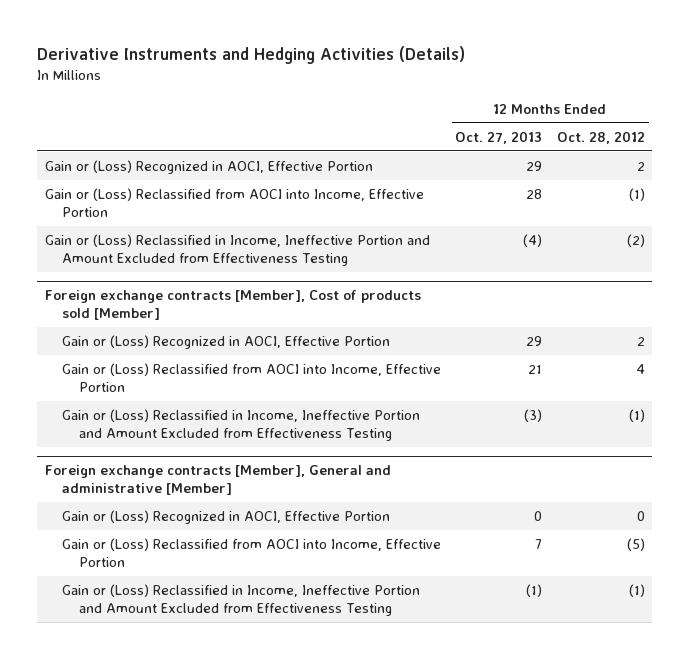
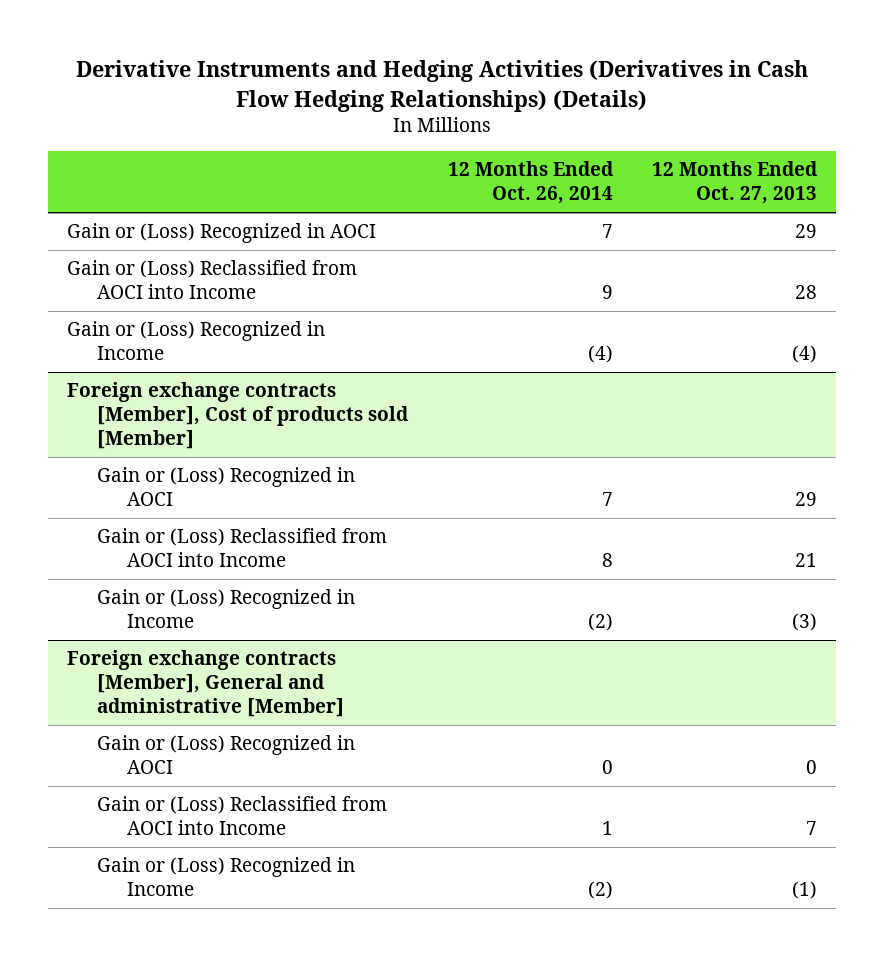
[37,46,466,65] Derivative Instruments and Hedging Activities (Details) -> [76,60,809,112] Derivative Instruments and Hedging Activities (Derivatives in Cash Flow Hedging Relationships) (Details)
[557,130,646,144] Oct. 28, 2012 -> none
none -> [447,161,614,205] 12 Months Ended Oct. 26, 2014
[44,160,373,175] Gain or (Loss) Recognized in AOCI, Effective Portion -> [67,223,377,244] Gain or (Loss) Recognized in AOCI
[44,188,424,218] Gain or (Loss) Reclassified from AOCI into Income, Effective Portion -> [67,260,358,300] Gain or (Loss) Reclassified from AOCI into Income
[44,234,430,267] Gain or (Loss) Reclassified in Income, Ineffective Portion and Amount Excluded from Effectiveness Testing -> [67,321,326,361] Gain or (Loss) Recognized in Income
[61,335,390,350] Gain or (Loss) Recognized in AOCI, Effective Portion -> [97,467,356,507] Gain or (Loss) Recognized in AOCI
[61,363,441,393] Gain or (Loss) Reclassified from AOCI into Income, Effective Portion -> [97,528,388,568] Gain or (Loss) Reclassified from AOCI into Income
[61,409,420,442] Gain or (Loss) Reclassified in Income, Ineffective Portion and Amount Excluded from Effectiveness Testing -> [97,589,356,629] Gain or (Loss) Recognized in Income
[61,510,390,525] Gain or (Loss) Recognized in AOCI, Effective Portion -> [97,735,356,775] Gain or (Loss) Recognized in AOCI
[61,538,441,568] Gain or (Loss) Reclassified from AOCI into Income, Effective Portion -> [97,796,388,836] Gain or (Loss) Reclassified from AOCI into Income
[61,584,420,617] Gain or (Loss) Reclassified in Income, Ineffective Portion and Amount Excluded from Effectiveness Testing -> [97,857,356,897] Gain or (Loss) Recognized in Income

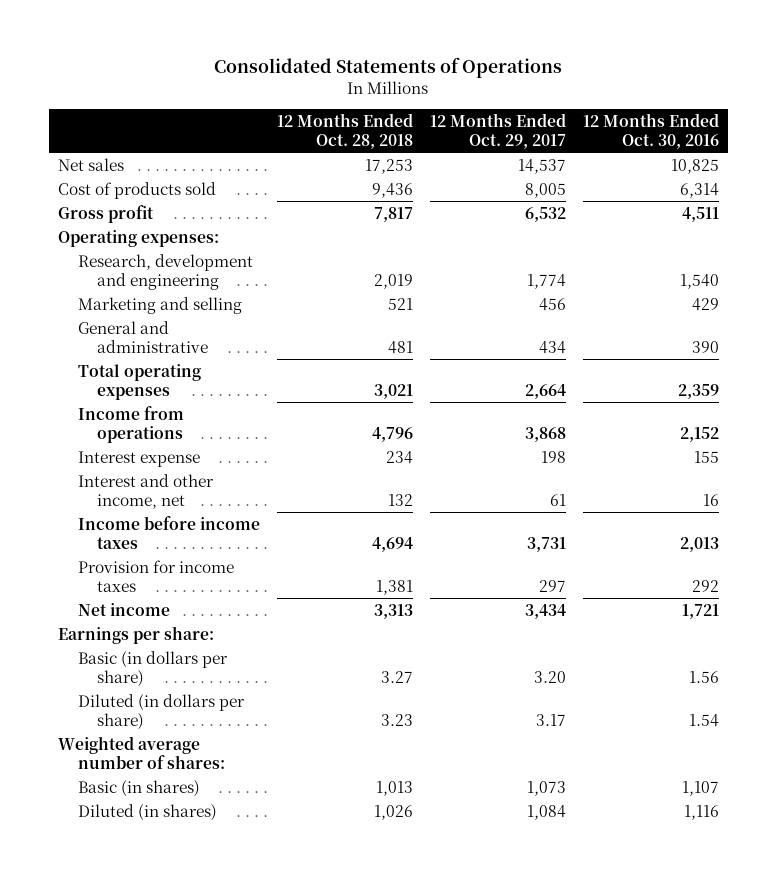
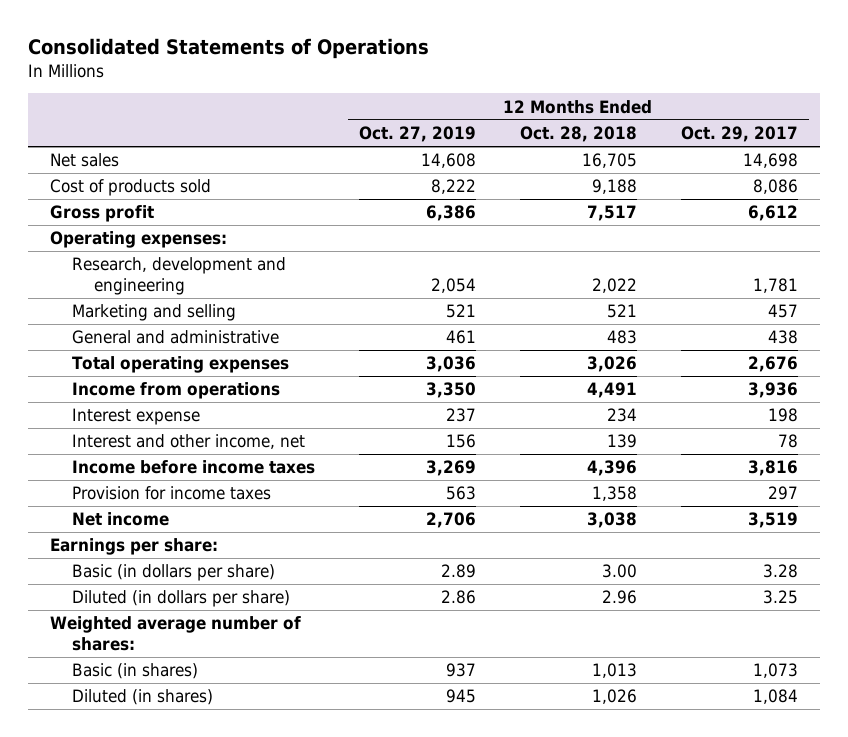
[583,112,720,149] 12 Months Ended Oct. 30, 2016 -> none
none -> [358,126,476,143] Oct. 27, 2019
[364,158,413,174] 17,253 -> [581,153,637,169] 16,705
[517,158,566,174] 14,537 -> [743,153,799,169] 14,698
[371,182,413,198] 9,436 -> [591,179,637,195] 9,188
[524,182,566,198] 8,005 -> [753,179,799,195] 8,086
[373,206,413,222] 7,817 -> [586,205,637,222] 7,517
[524,206,566,222] 6,532 -> [748,205,799,222] 6,612
[373,273,413,289] 2,019 -> [591,278,637,294] 2,022
[526,273,566,289] 1,774 -> [753,278,799,294] 1,781
[538,297,566,311] 456 -> [768,304,799,319] 457
[387,340,413,354] 481 -> [606,330,637,345] 483
[538,340,566,354] 434 -> [768,330,799,345] 438
[373,383,413,399] 3,021 -> [586,356,637,373] 3,026
[524,383,566,399] 2,664 -> [748,356,799,373] 2,676
[371,426,413,442] 4,796 -> [586,382,637,399] 4,491
[524,426,566,442] 3,868 -> [748,382,799,399] 3,936
[387,493,413,506] 132 -> [606,434,637,449] 139
[549,493,566,506] 61 -> [778,434,799,449] 78
[371,536,413,552] 4,694 -> [586,460,637,477] 4,396
[526,536,566,552] 3,731 -> [748,460,799,477] 3,816
[375,579,413,595] 1,381 -> [591,486,637,502] 1,358
[373,603,413,619] 3,313 -> [586,512,637,529] 3,038
[524,603,566,619] 3,434 -> [748,512,799,529] 3,519
[380,670,413,683] 3.27 -> [601,564,637,579] 3.00
[533,670,566,683] 3.20 -> [763,564,799,579] 3.28
[380,713,413,726] 3.23 -> [601,590,637,605] 2.96
[535,713,566,726] 3.17 -> [763,590,799,605] 3.25

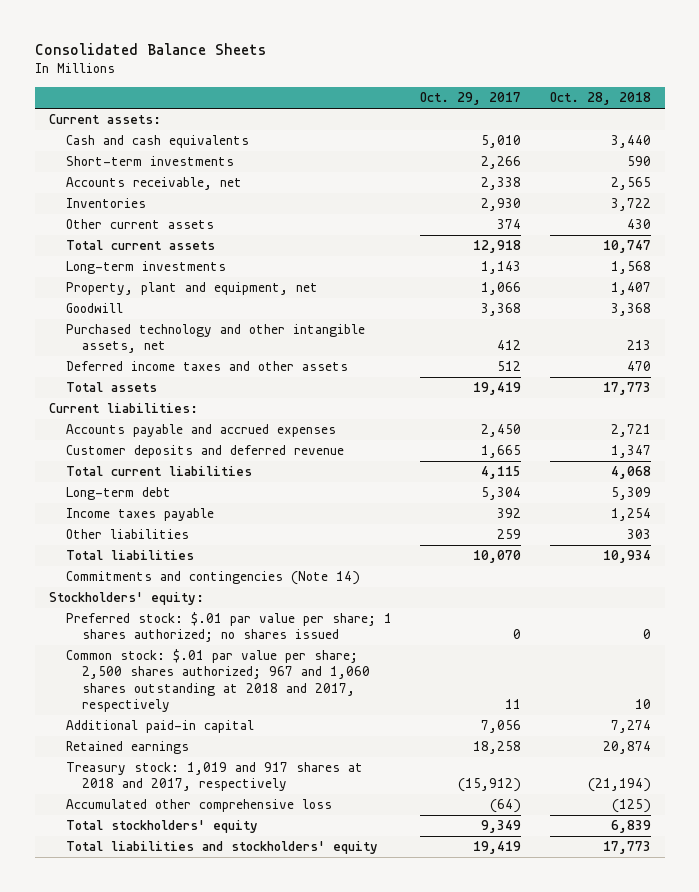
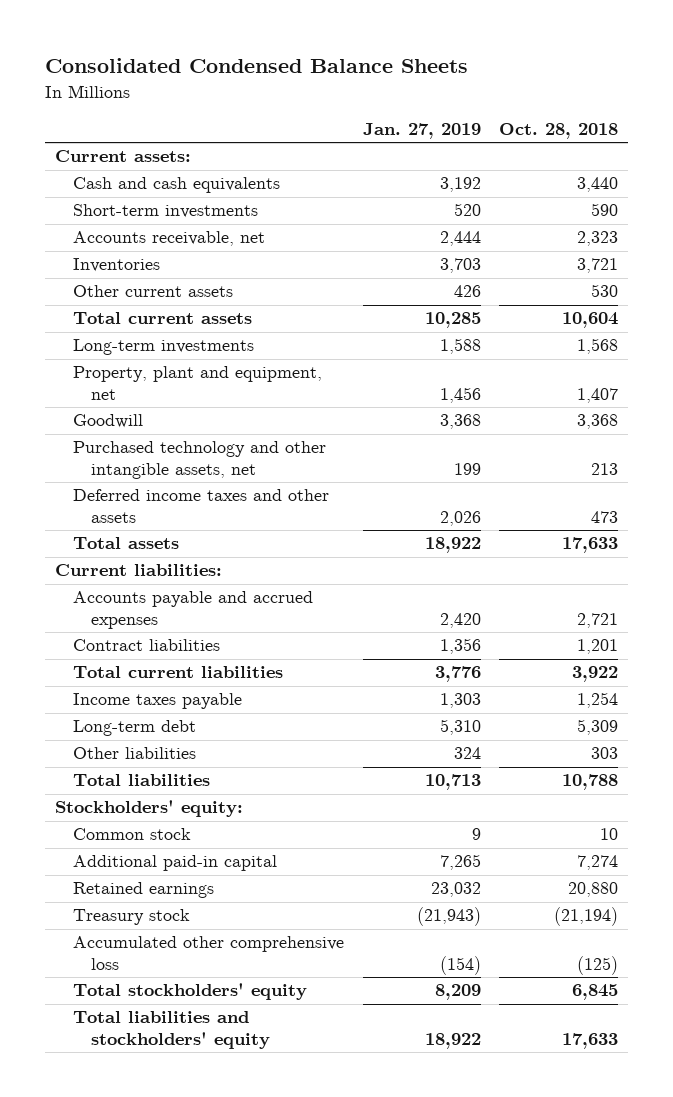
[34,43,266,56] Consolidated Balance Sheets -> [45,58,469,74] Consolidated Condensed Balance Sheets
[420,92,522,106] Oct. 29, 2017 -> none
none -> [362,122,481,139] Jan. 27, 2019
[610,177,651,191] 2,565 -> [577,231,619,247] 2,323
[610,198,651,212] 3,722 -> [577,258,619,274] 3,721
[626,219,651,230] 430 -> [591,284,619,298] 530
[602,240,651,254] 10,747 -> [562,312,619,329] 10,604
[626,361,651,372] 470 -> [591,510,619,523] 473
[602,382,651,396] 17,773 -> [562,537,619,554] 17,633
[65,445,344,459] Customer deposits and deferred revenue -> none
none -> [72,639,220,652] Contract liabilities
[610,466,651,480] 4,068 -> [572,666,619,683] 3,922
[65,487,171,501] Long-term debt -> [72,720,196,737] Long-term debt
[65,571,360,586] Commitments and contingencies (Note 14) -> none
[602,550,651,564] 10,934 -> [562,774,619,791] 10,788
[65,612,392,643] Preferred stock: $.01 par value per share; 1 shares authorized; no shares issued -> none
[65,649,371,712] Common stock: $.01 par value per share; 2,500 shares authorized; 967 and 1,060 shares outstanding at 2018 and 2017, respectively -> [72,828,191,841] Common stock
[602,741,651,755] 20,874 -> [568,882,619,898] 20,880
[65,762,363,792] Treasury stock: 1,019 and 917 shares at 2018 and 2017, respectively -> [72,909,190,926] Treasury stock
[610,820,651,834] 6,839 -> [572,984,619,1001] 6,845
[602,841,651,855] 17,773 -> [562,1032,619,1049] 17,633

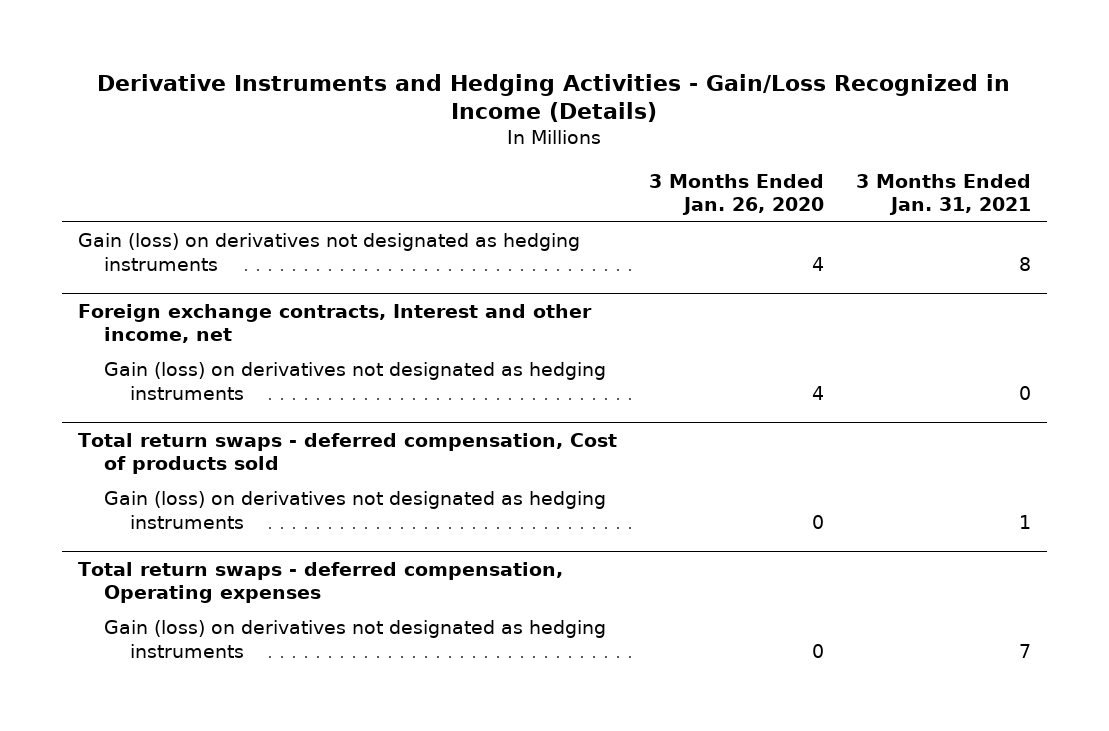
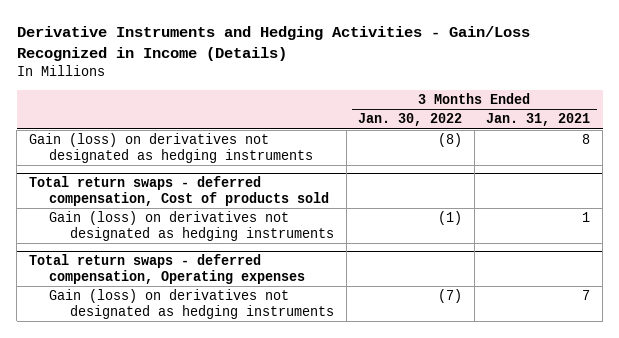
[648,173,824,215] 3 Months Ended Jan. 26, 2020 -> none
none -> [358,113,463,127] Jan. 30, 2022
[77,304,592,344] Foreign exchange contracts, Interest and other income, net -> none
[103,362,606,400] Gain (loss) on derivatives not designated as hedging instruments -> none

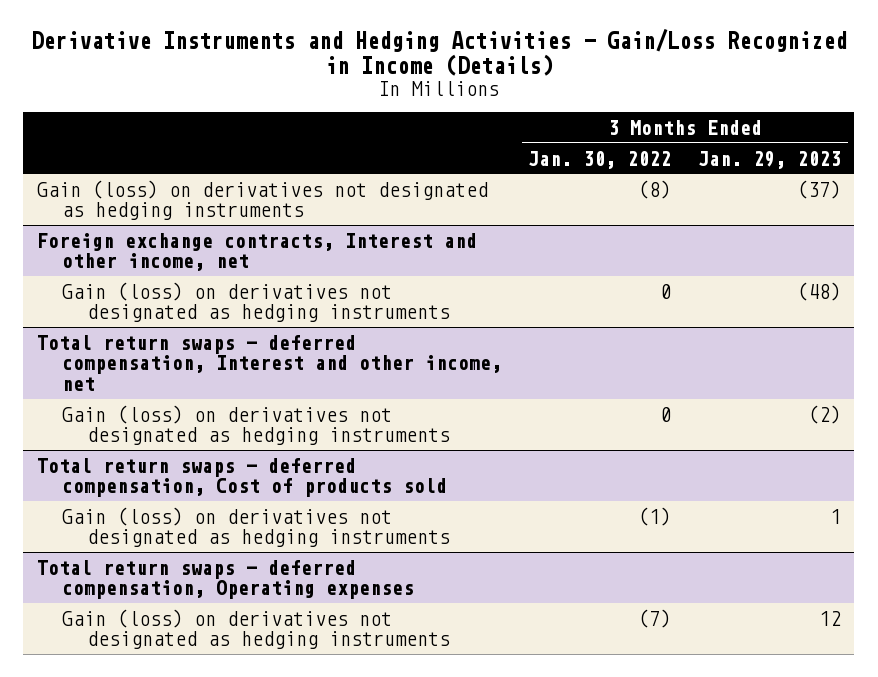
[486,113,591,127] Jan. 31, 2021 -> none
none -> [697,150,841,169] Jan. 29, 2023
none -> [36,232,477,272] Foreign exchange contracts, Interest and other income, net
none -> [61,281,451,323] Gain (loss) on derivatives not designated as hedging instruments
none -> [36,334,502,391] Total return swaps - deferred compensation, Interest and other income, net
none -> [61,404,451,446] Gain (loss) on derivatives not designated as hedging instruments

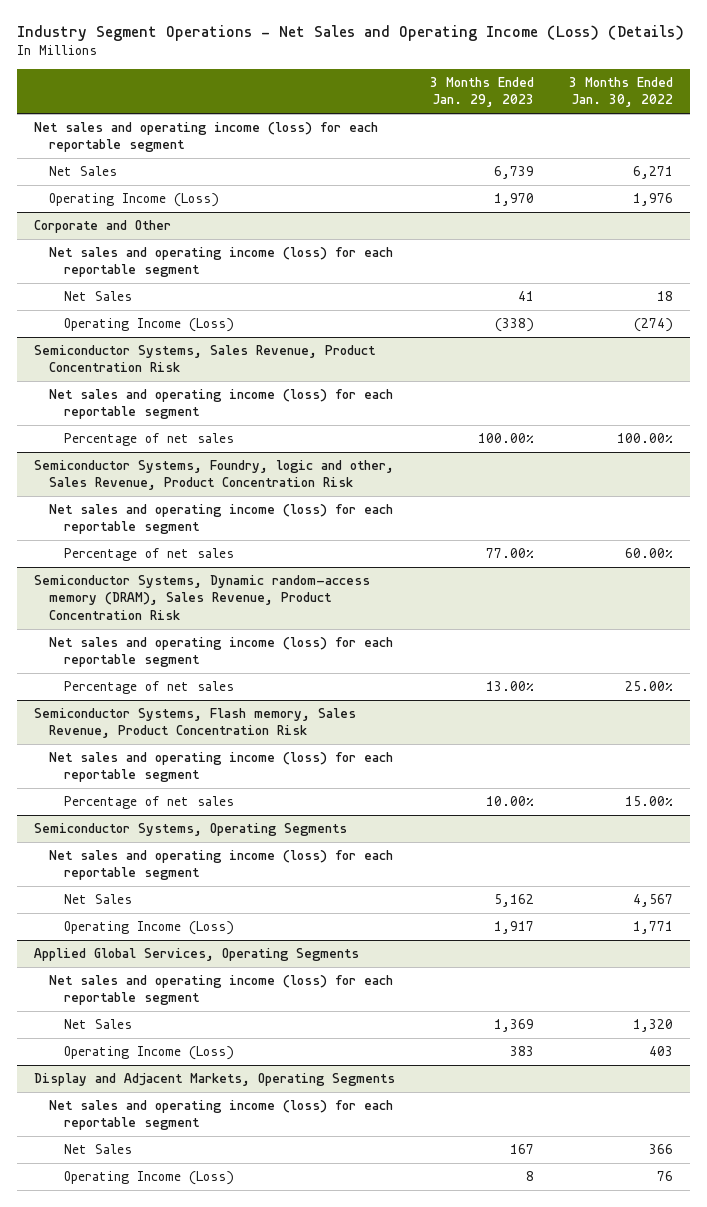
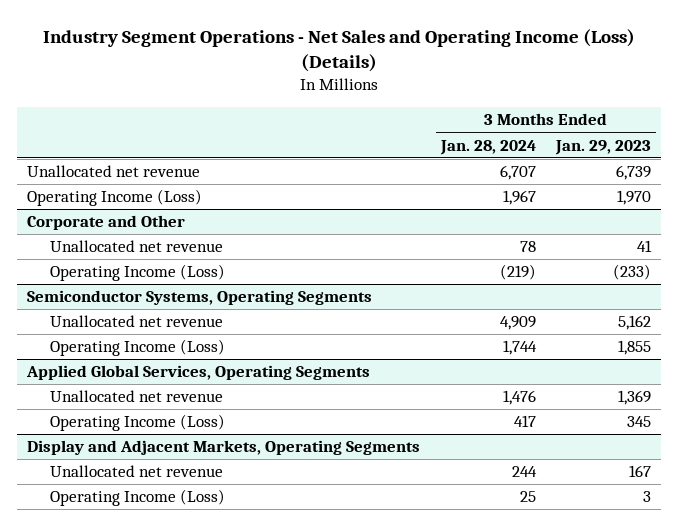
[568,76,673,108] 3 Months Ended Jan. 30, 2022 -> none
none -> [439,139,536,155] Jan. 28, 2024
[34,122,379,153] Net sales and operating income (loss) for each reportable segment -> none
[49,166,118,177] Net Sales -> [27,165,201,178] Unallocated net revenue
[49,247,394,278] Net sales and operating income (loss) for each reportable segment -> none
[34,345,377,373] Semiconductor Systems, Sales Revenue, Product Concentration Risk -> none
[49,389,394,420] Net sales and operating income (loss) for each reportable segment -> none
[64,433,235,447] Percentage of net sales -> none
[34,460,395,491] Semiconductor Systems, Foundry, logic and other, Sales Revenue, Product Concentration Risk -> none
[49,504,394,535] Net sales and operating income (loss) for each reportable segment -> none
[64,548,235,562] Percentage of net sales -> none
[34,575,371,620] Semiconductor Systems, Dynamic random-access memory (DRAM), Sales Revenue, Product Concentration Risk -> none
[49,637,394,668] Net sales and operating income (loss) for each reportable segment -> none
[64,681,235,695] Percentage of net sales -> none
[34,708,357,739] Semiconductor Systems, Flash memory, Sales Revenue, Product Concentration Risk -> none
[49,752,394,783] Net sales and operating income (loss) for each reportable segment -> none
[64,796,235,810] Percentage of net sales -> none
[64,291,133,302] Net Sales -> [50,240,224,253] Unallocated net revenue
[494,318,534,333] (338) -> [612,264,651,281] (233)
[49,850,394,881] Net sales and operating income (loss) for each reportable segment -> none
[64,894,133,905] Net Sales -> [50,315,224,328] Unallocated net revenue
[493,921,534,935] 1,917 -> [617,340,651,356] 1,855
[49,975,394,1006] Net sales and operating income (loss) for each reportable segment -> none
[64,1019,133,1030] Net Sales -> [50,390,224,403] Unallocated net revenue
[509,1046,534,1057] 383 -> [626,416,651,428] 345
[49,1100,394,1131] Net sales and operating income (loss) for each reportable segment -> none
[64,1144,133,1155] Net Sales -> [50,465,224,478] Unallocated net revenue
[525,1171,534,1182] 8 -> [642,491,651,503] 3

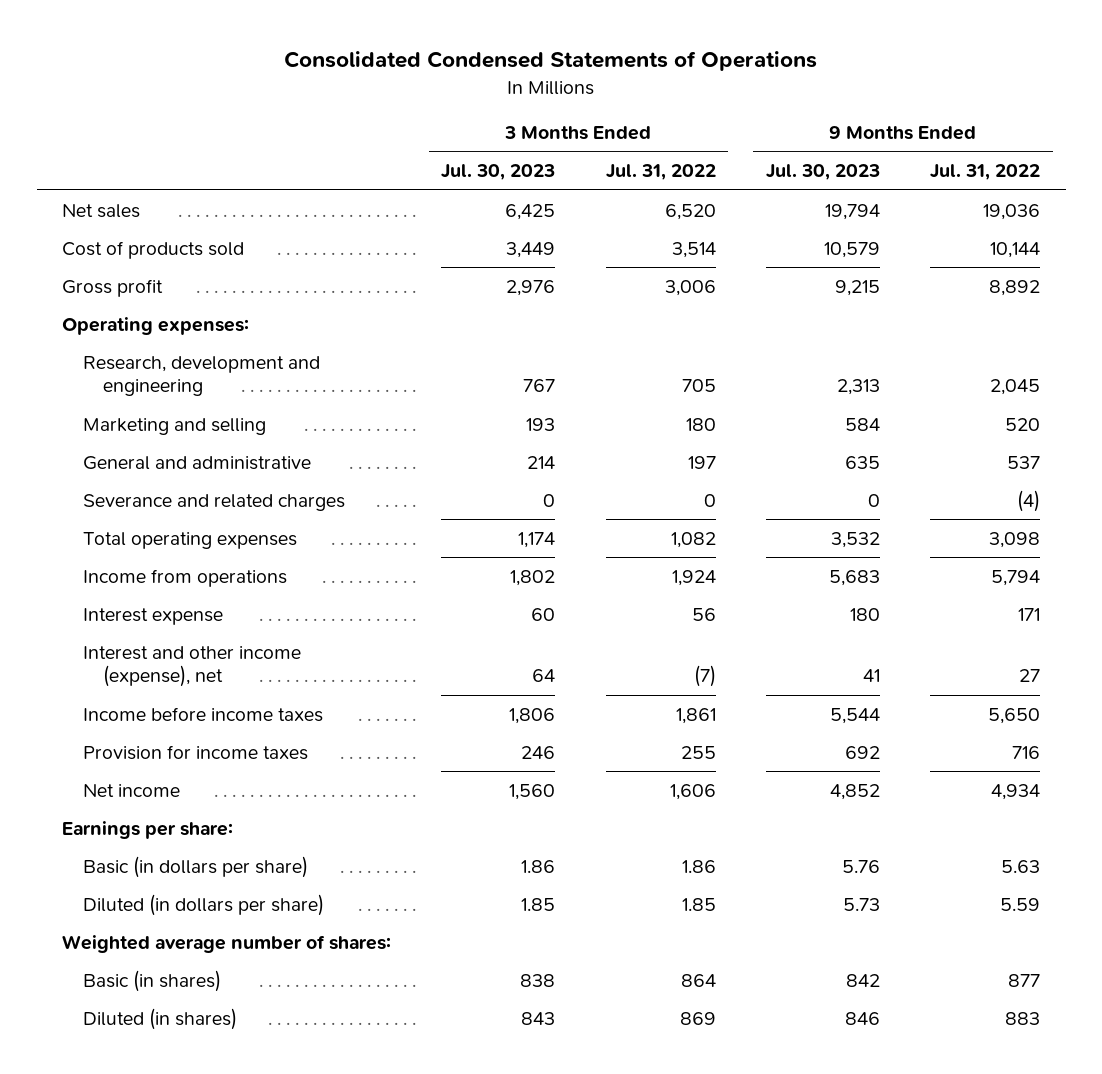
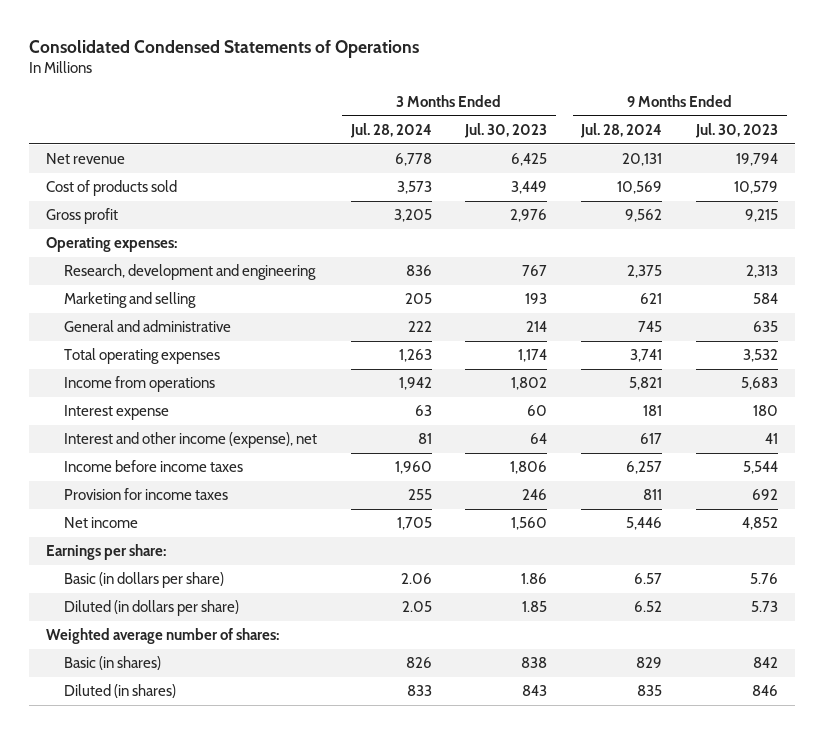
[605,164,716,181] Jul. 31, 2022 -> none
[930,164,1041,181] Jul. 31, 2022 -> none
none -> [349,122,432,138] Jul. 28, 2024
none -> [580,122,663,138] Jul. 28, 2024
[61,203,140,218] Net sales -> [46,153,126,165] Net revenue
[82,493,345,511] Severance and related charges -> none

